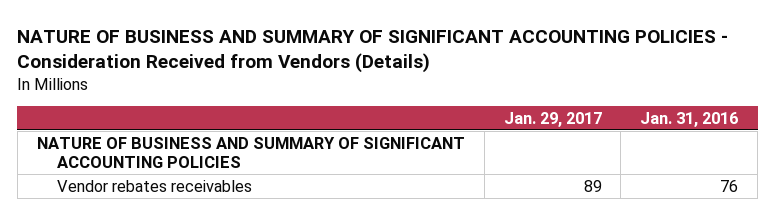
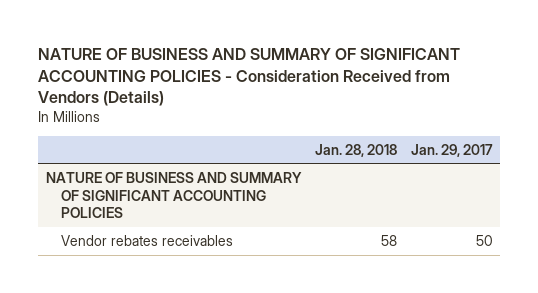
[640,112,739,128] Jan. 31, 2016 -> none
none -> [314,143,397,157] Jan. 28, 2018
[583,179,602,192] 89 -> [475,234,493,246] 50

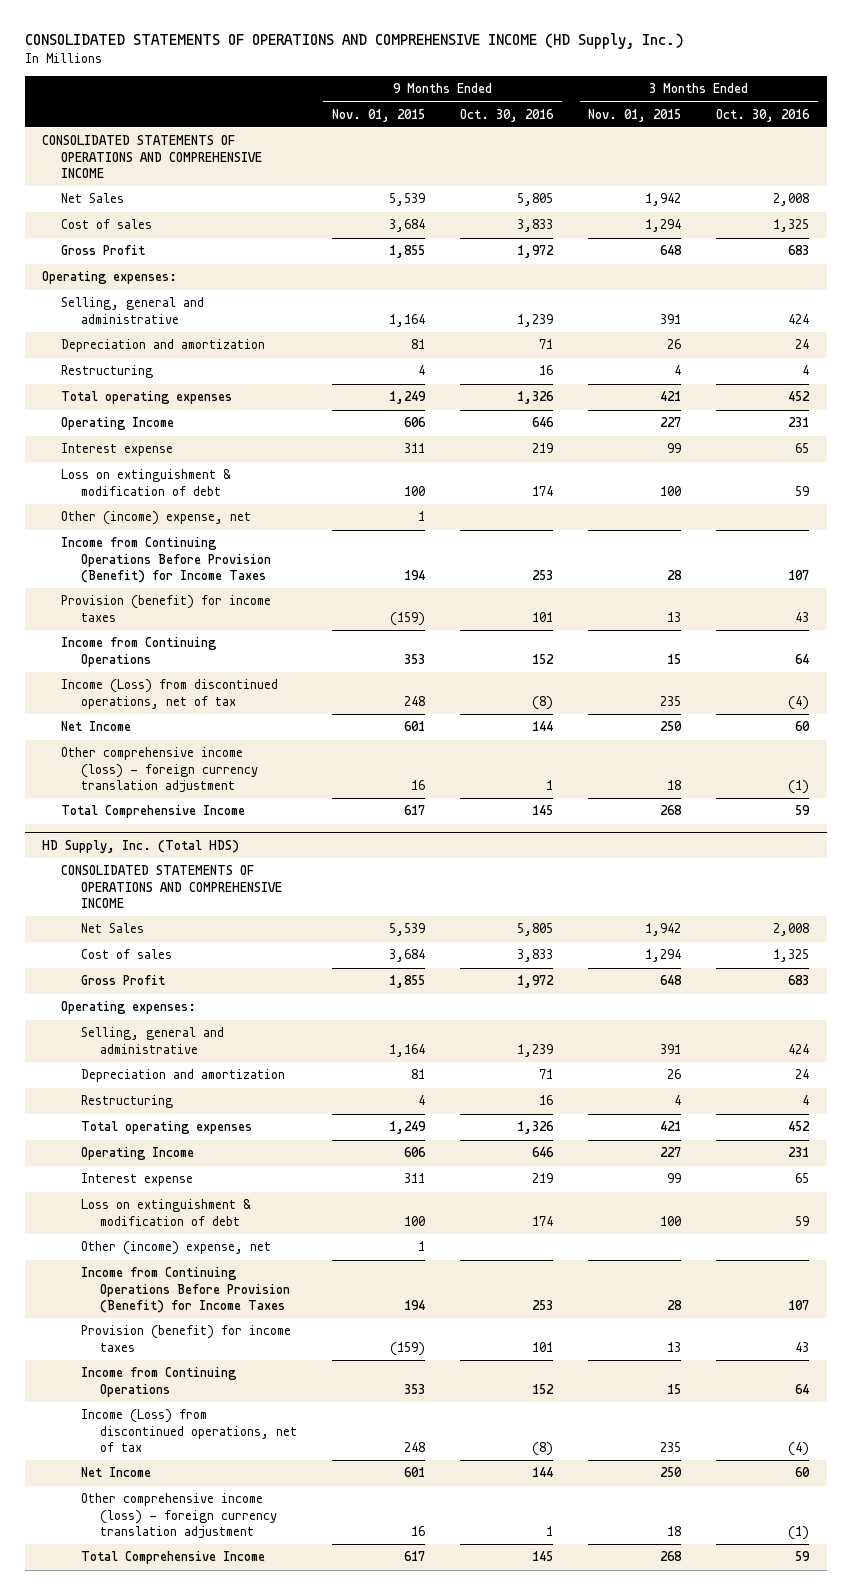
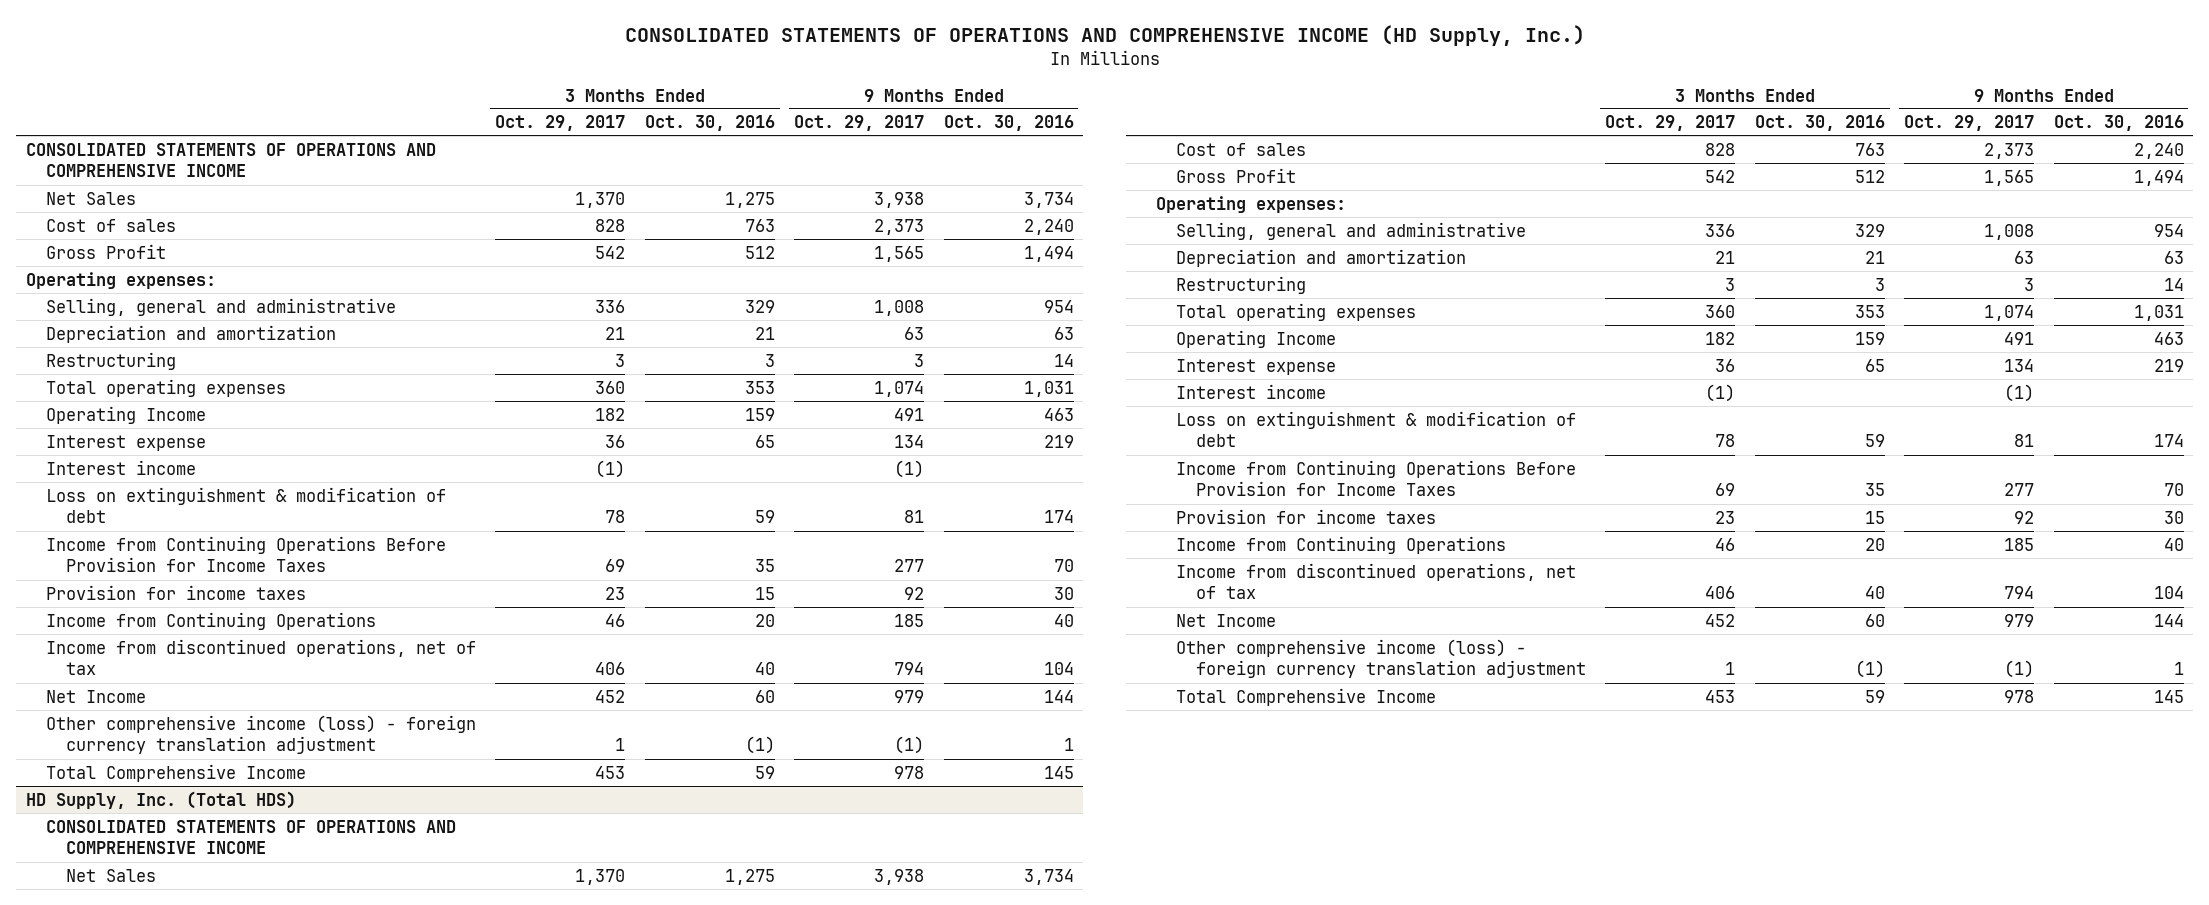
[332,108,426,122] Nov. 01, 2015 -> none
[588,108,682,122] Nov. 01, 2015 -> none
none -> [495,115,626,132] Oct. 29, 2017
none -> [794,115,925,132] Oct. 29, 2017
[517,193,554,207] 5,805 -> [1023,191,1074,208] 3,734
[773,193,810,207] 2,008 -> [724,191,775,208] 1,275
[517,219,554,233] 3,833 -> [1023,218,1074,235] 2,240
[773,219,810,233] 1,325 -> [744,218,775,232] 763
[517,245,555,259] 1,972 -> [1023,245,1074,262] 1,494
[788,245,810,256] 683 -> [744,245,775,259] 512
[517,313,554,327] 1,239 -> [1043,299,1074,313] 954
[788,313,810,324] 424 -> [744,299,775,313] 329
[539,339,554,350] 71 -> [1053,326,1074,340] 63
[795,339,810,350] 24 -> [754,326,775,340] 21
[539,365,554,376] 16 -> [1053,353,1074,367] 14
[802,365,810,376] 4 -> [764,353,775,367] 3
[517,391,555,405] 1,326 -> [1023,380,1074,397] 1,031
[788,391,811,402] 452 -> [744,380,775,394] 353
[532,417,555,428] 646 -> [1043,407,1074,421] 463
[788,417,810,428] 231 -> [744,407,775,421] 159
none -> [45,459,196,475] Interest income
[61,511,252,526] Other (income) expense, net -> none
[61,537,271,584] Income from Continuing Operations Before Provision (Benefit) for Income Taxes -> [45,535,446,573] Income from Continuing Operations Before Provision for Income Taxes
[532,570,554,581] 253 -> [1053,559,1074,573] 70
[788,570,810,581] 107 -> [754,559,775,573] 35
[61,595,272,622] Provision (benefit) for income taxes -> [45,584,306,600] Provision for income taxes
[532,611,554,622] 101 -> [1053,586,1074,600] 30
[795,611,810,622] 43 -> [754,586,775,600] 15
[532,653,555,664] 152 -> [1053,613,1074,627] 40
[795,653,810,664] 64 -> [754,613,775,627] 20
[61,679,279,709] Income (Loss) from discontinued operations, net of tax -> [45,638,476,676] Income from discontinued operations, net of tax
[532,695,554,710] (8) -> [1043,662,1074,676] 104
[788,695,810,710] (4) -> [754,662,775,676] 40
[517,923,554,937] 5,805 -> [1023,868,1074,885] 3,734
[773,923,810,937] 2,008 -> [724,868,775,885] 1,275
[517,949,554,963] 3,833 -> [2133,142,2184,159] 2,240
[773,949,810,963] 1,325 -> [1854,142,1885,156] 763
[517,975,555,989] 1,972 -> [2133,169,2184,186] 1,494
[788,975,810,986] 683 -> [1854,169,1885,183] 512
[517,1043,554,1057] 1,239 -> [2153,223,2184,237] 954
[788,1043,810,1054] 424 -> [1854,223,1885,237] 329
[539,1069,554,1080] 71 -> [2163,250,2184,264] 63
[795,1069,810,1080] 24 -> [1864,250,1885,264] 21
[539,1095,554,1106] 16 -> [2163,277,2184,291] 14
[802,1095,810,1106] 4 -> [1874,277,1885,291] 3
[517,1121,555,1135] 1,326 -> [2133,304,2184,321] 1,031
[788,1121,811,1132] 452 -> [1854,304,1885,318] 353
[532,1147,555,1158] 646 -> [2153,331,2184,345] 463
[788,1147,810,1158] 231 -> [1854,331,1885,345] 159
none -> [1175,383,1326,399] Interest income
[80,1241,271,1256] Other (income) expense, net -> none
[80,1267,290,1314] Income from Continuing Operations Before Provision (Benefit) for Income Taxes -> [1175,459,1576,497] Income from Continuing Operations Before Provision for Income Taxes
[532,1300,554,1311] 253 -> [2163,483,2184,497] 70
[788,1300,810,1311] 107 -> [1864,483,1885,497] 35
[80,1325,291,1352] Provision (benefit) for income taxes -> [1175,508,1436,524] Provision for income taxes
[532,1341,554,1352] 101 -> [2163,510,2184,524] 30
[795,1341,810,1352] 43 -> [1864,510,1885,524] 15
[532,1383,555,1394] 152 -> [2163,537,2184,551] 40
[795,1383,810,1394] 64 -> [1864,537,1885,551] 20
[80,1409,297,1453] Income (Loss) from discontinued operations, net of tax -> [1175,562,1576,600] Income from discontinued operations, net of tax
[532,1442,554,1457] (8) -> [2153,586,2184,600] 104
[788,1442,810,1457] (4) -> [1864,586,1885,600] 40

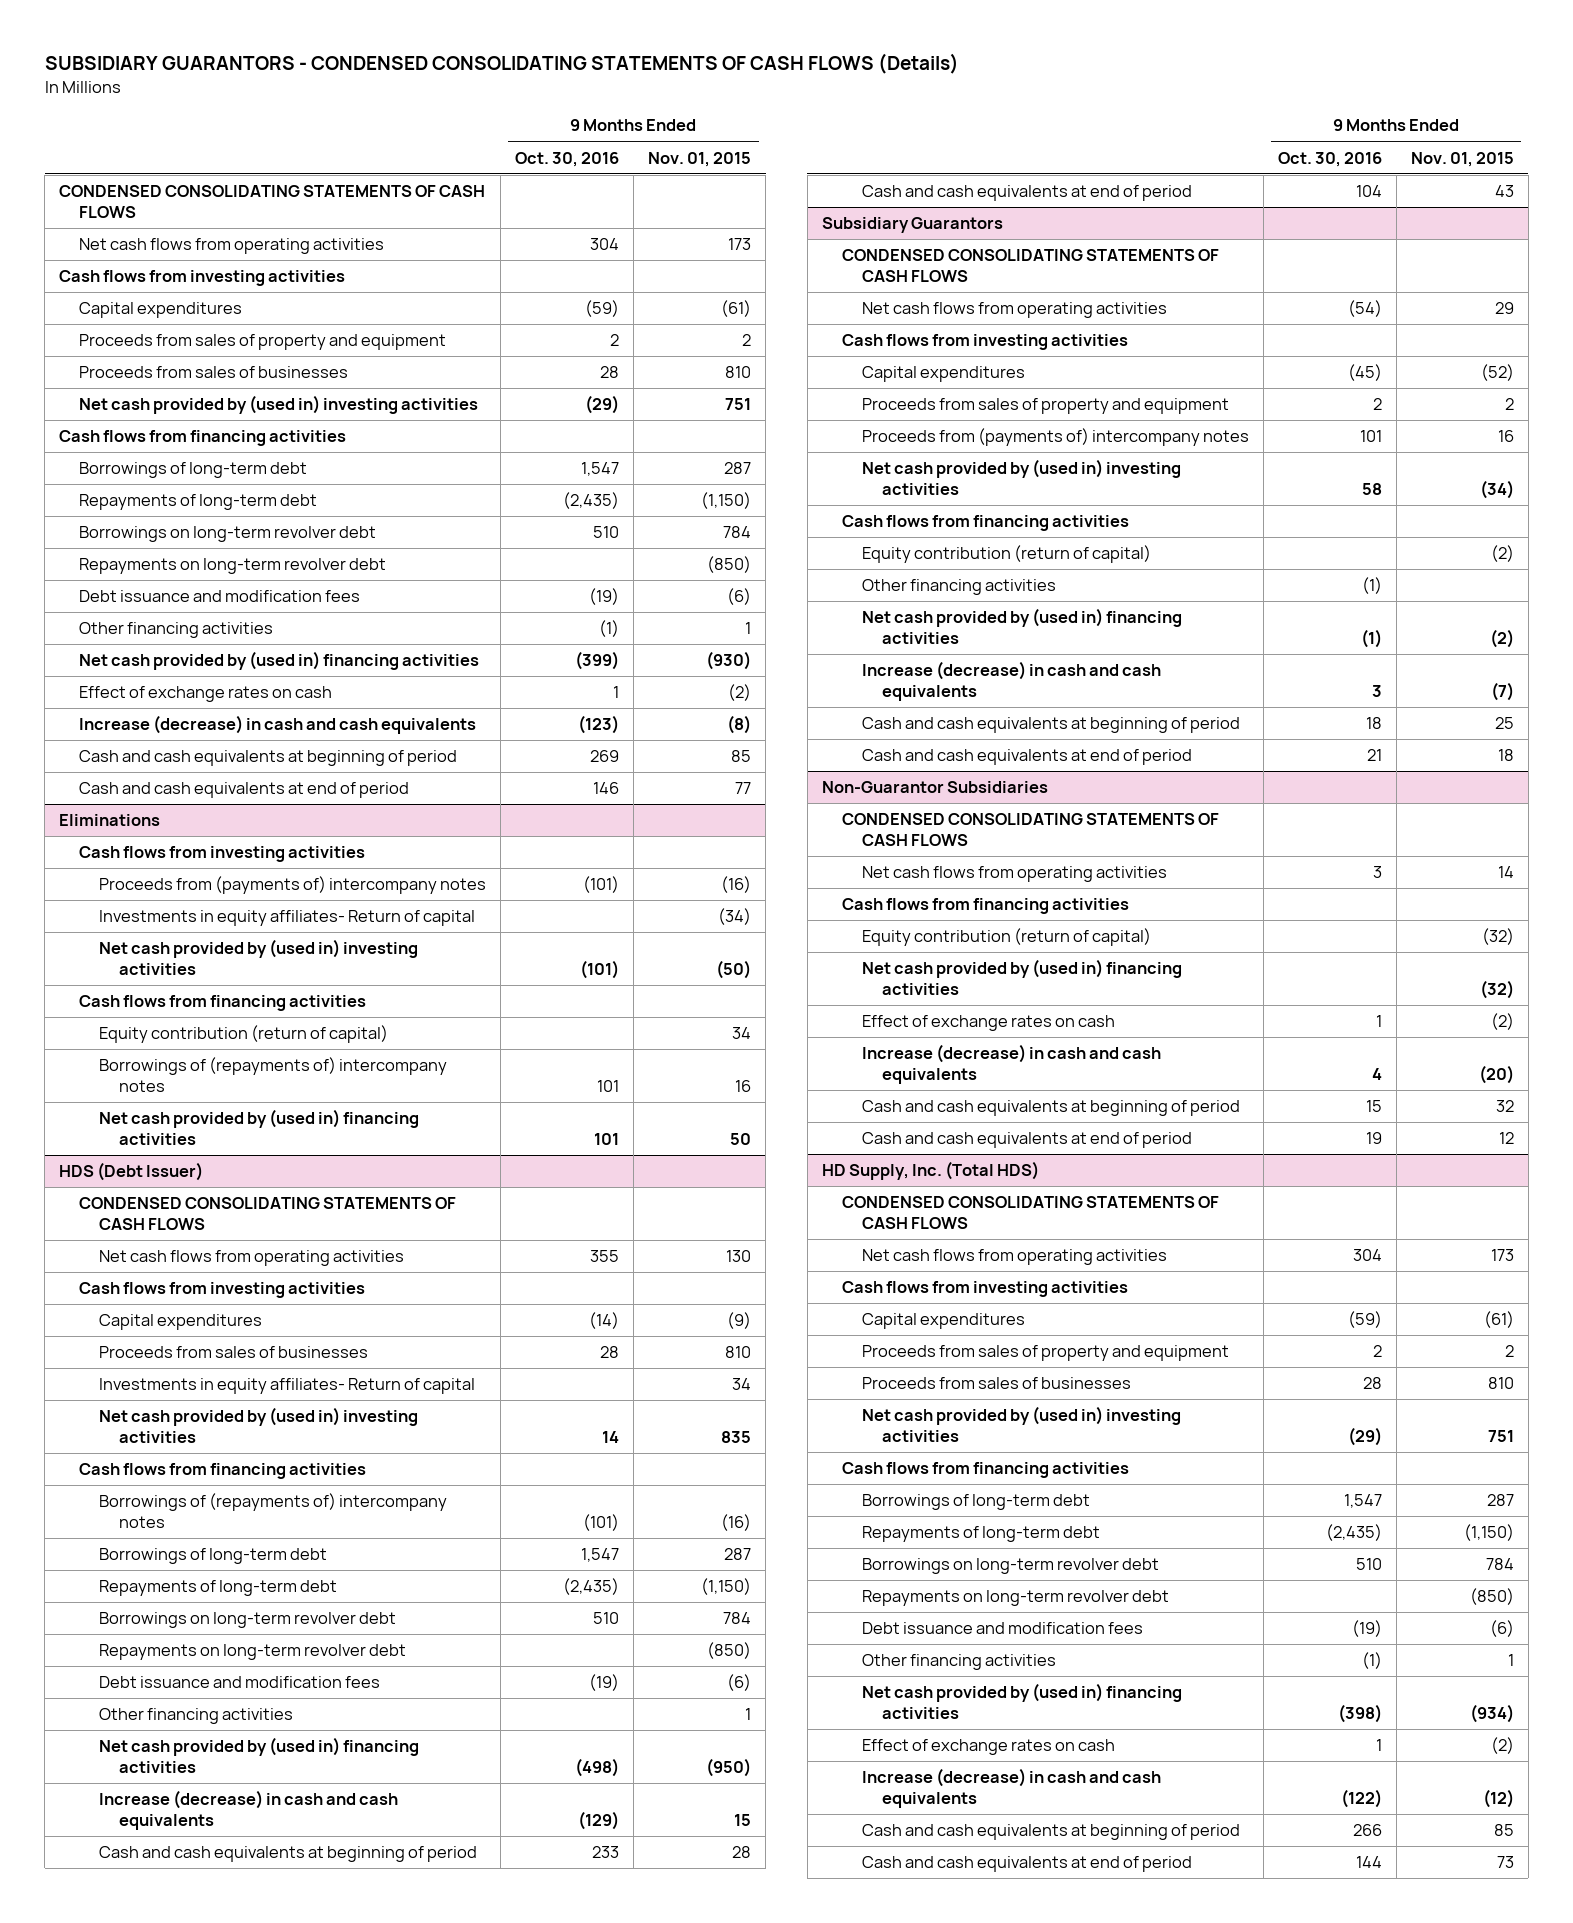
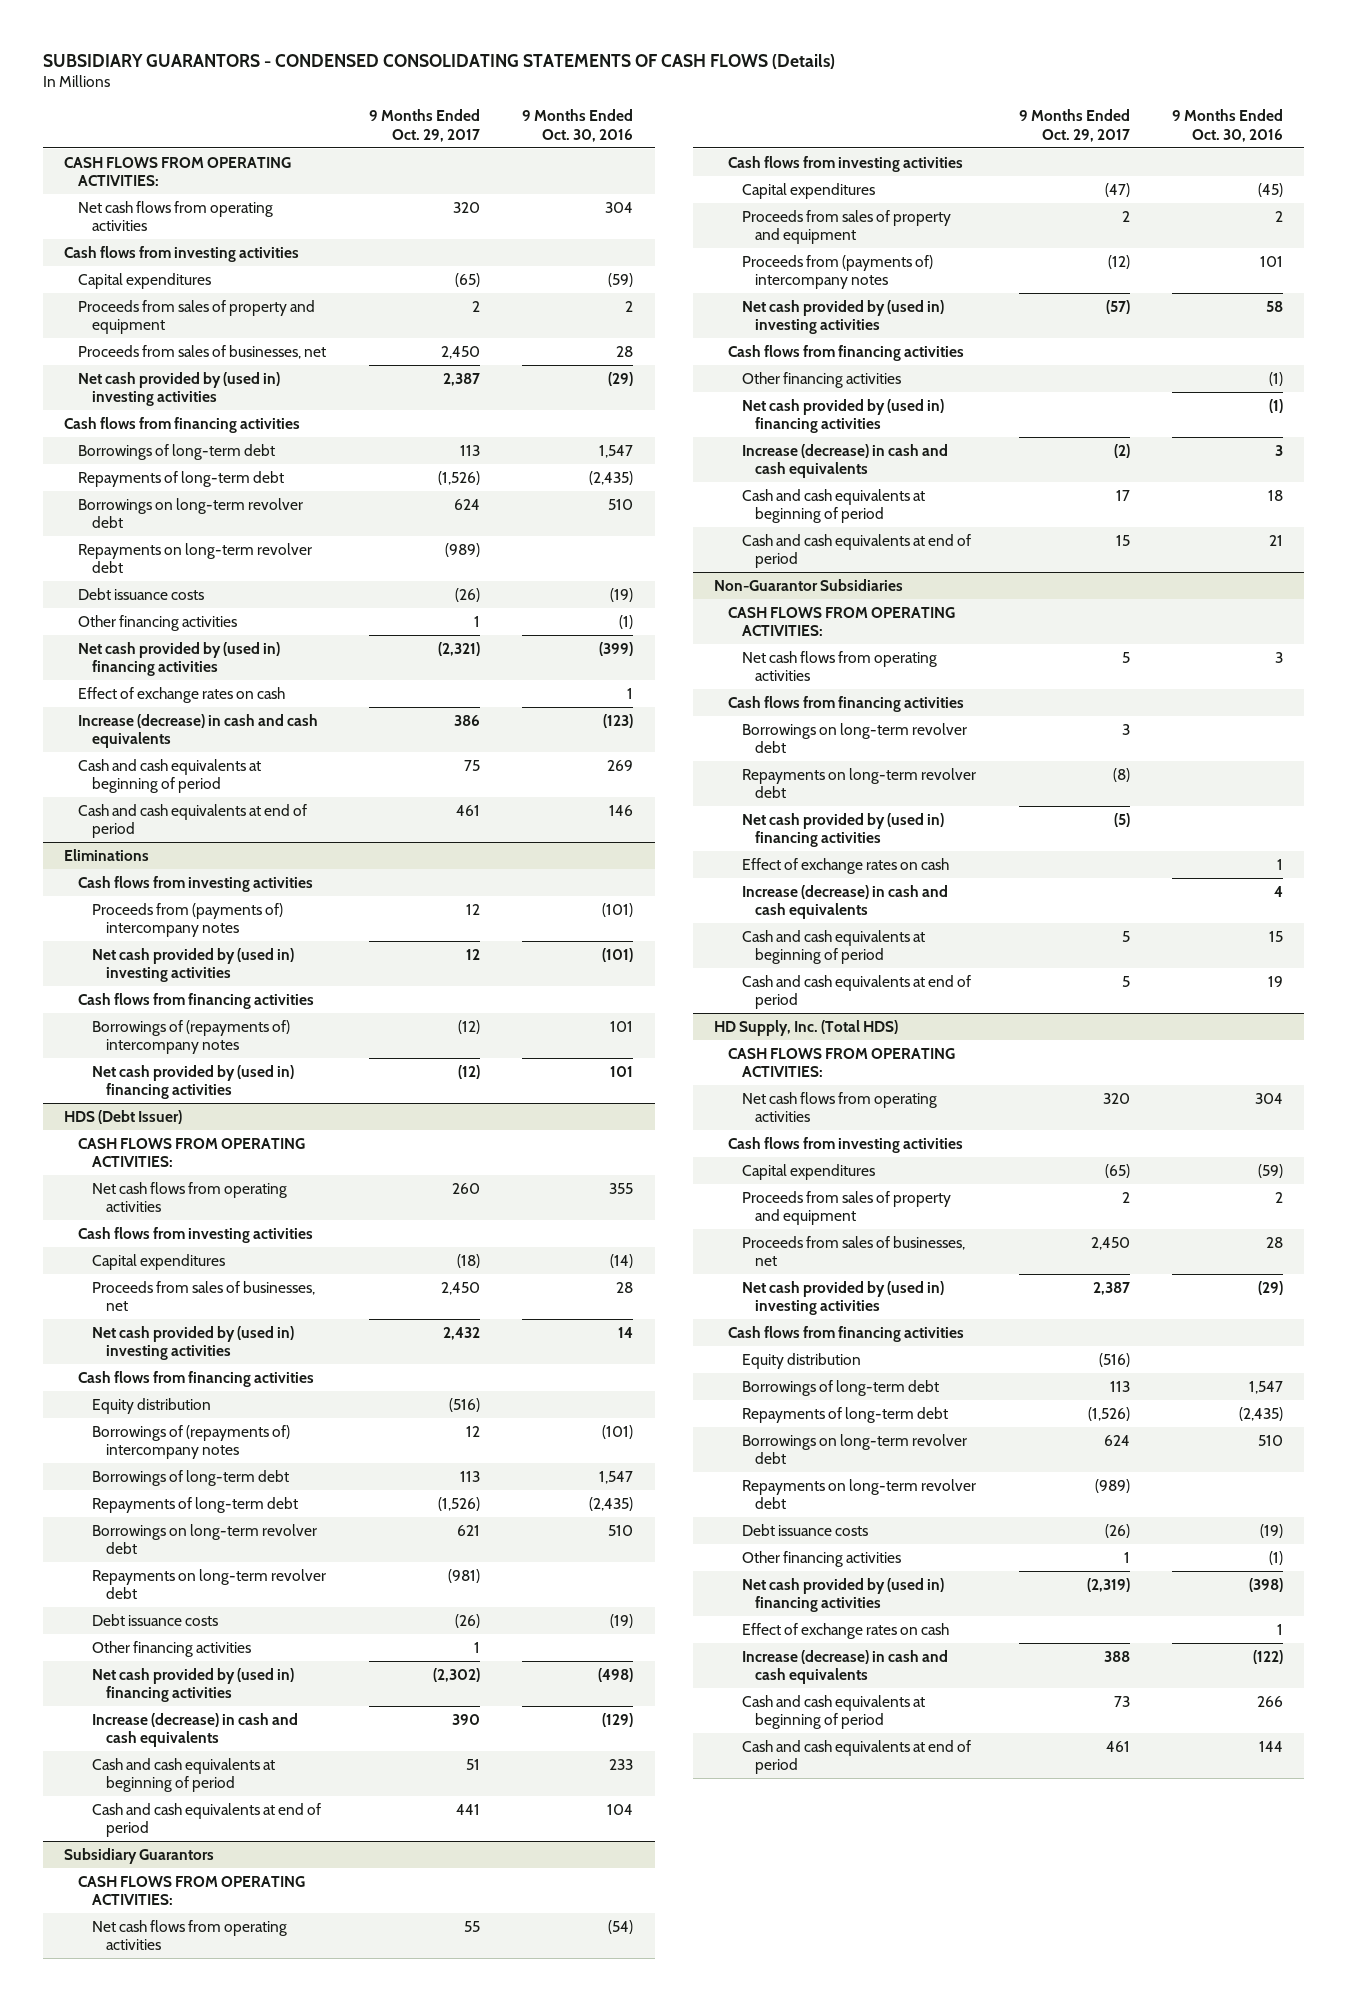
[648,151,752,167] Nov. 01, 2015 -> none
none -> [368,109,480,142] 9 Months Ended Oct. 29, 2017
[59,185,486,218] CONDENSED CONSOLIDATING STATEMENTS OF CASH FLOWS -> [64,156,292,186] CASH FLOWS FROM OPERATING ACTIVITIES:
[79,366,349,379] Proceeds from sales of businesses -> [78,344,327,359] Proceeds from sales of businesses, net
[79,590,361,603] Debt issuance and modification fees -> [78,587,205,600] Debt issuance costs
[99,910,476,927] Investments in equity affiliates- Return of capital -> none
[99,1025,389,1044] Equity contribution (return of capital) -> none
[79,1197,457,1230] CONDENSED CONSOLIDATING STATEMENTS OF CASH FLOWS -> [78,1137,306,1167] CASH FLOWS FROM OPERATING ACTIVITIES:
[99,1378,476,1395] Investments in equity affiliates- Return of capital -> none
[99,1346,369,1359] Proceeds from sales of businesses -> [91,1280,315,1311] Proceeds from sales of businesses, net
none -> [91,1397,211,1414] Equity distribution
[99,1676,381,1689] Debt issuance and modification fees -> [91,1613,218,1626] Debt issuance costs
[841,249,1219,282] CONDENSED CONSOLIDATING STATEMENTS OF CASH FLOWS -> [78,1875,306,1905] CASH FLOWS FROM OPERATING ACTIVITIES:
[861,545,1151,564] Equity contribution (return of capital) -> none
[841,813,1219,846] CONDENSED CONSOLIDATING STATEMENTS OF CASH FLOWS -> [727,606,955,636] CASH FLOWS FROM OPERATING ACTIVITIES:
[861,928,1151,947] Equity contribution (return of capital) -> none
none -> [741,722,967,753] Borrowings on long-term revolver debt
none -> [741,767,976,798] Repayments on long-term revolver debt
[841,1196,1219,1229] CONDENSED CONSOLIDATING STATEMENTS OF CASH FLOWS -> [727,1047,955,1077] CASH FLOWS FROM OPERATING ACTIVITIES:
[861,1377,1131,1390] Proceeds from sales of businesses -> [741,1235,965,1266] Proceeds from sales of businesses, net
none -> [741,1352,861,1369] Equity distribution
[861,1622,1143,1635] Debt issuance and modification fees -> [741,1523,868,1536] Debt issuance costs

